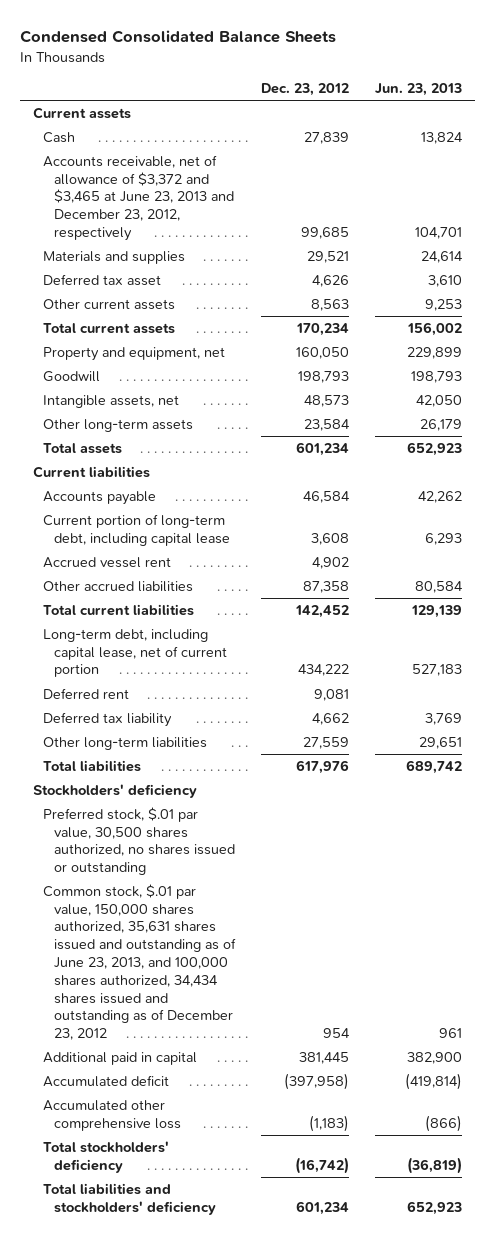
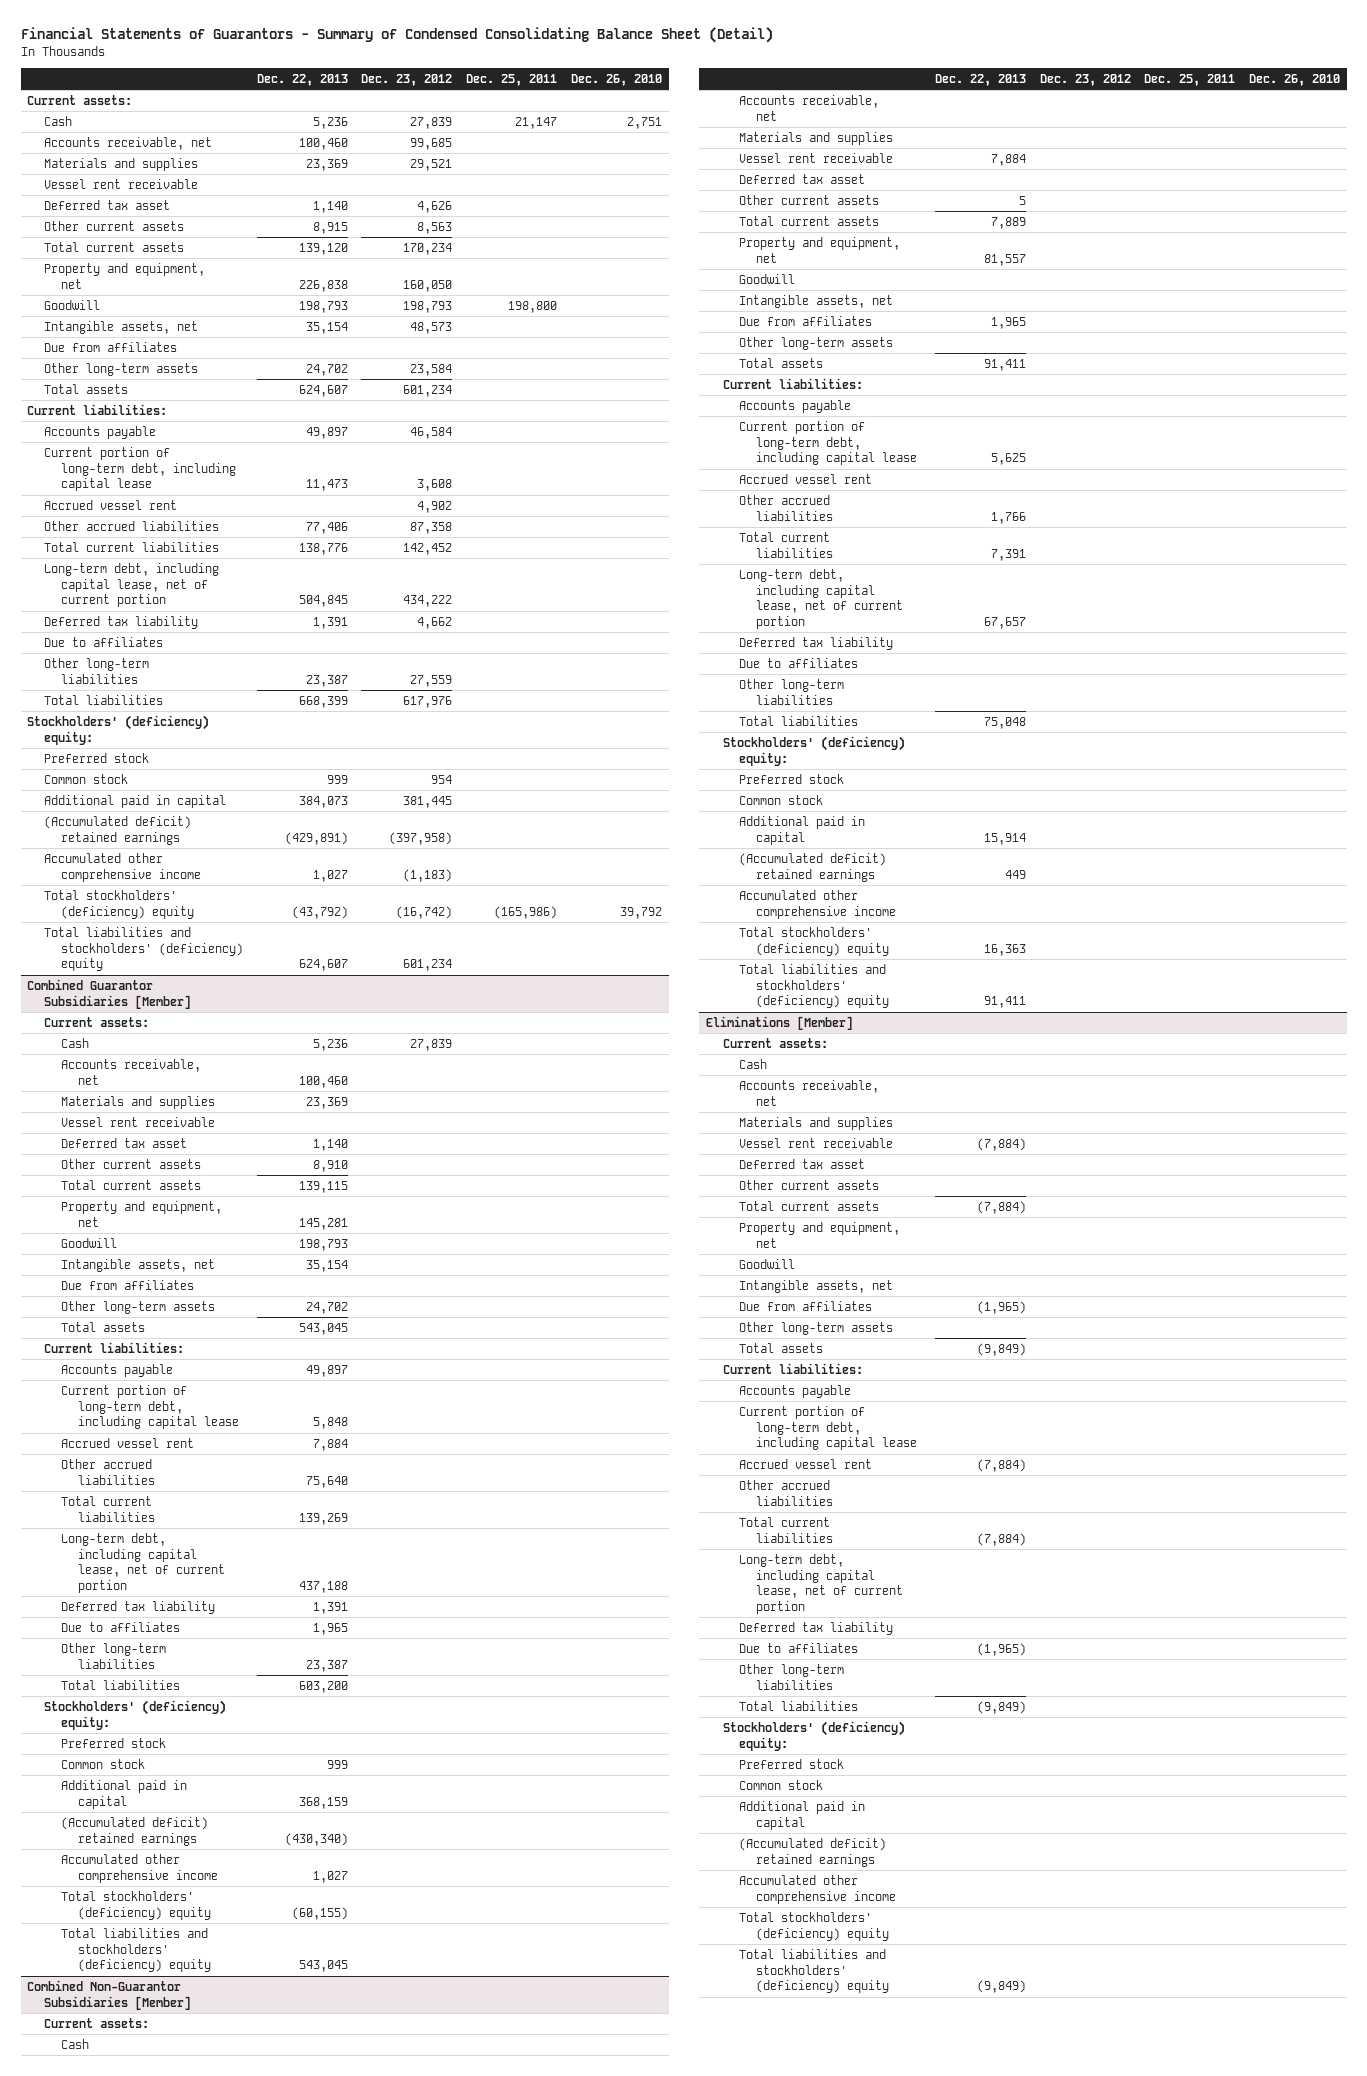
[19,30,336,44] Condensed Consolidated Balance Sheets -> [20,27,773,44] Financial Statements of Guarantors - Summary of Condensed Consolidating Balance Sheet (Detail)
[375,83,463,97] Jun. 23, 2013 -> none
none -> [256,73,348,86] Dec. 22, 2013
none -> [466,73,558,86] Dec. 25, 2011
none -> [570,73,662,86] Dec. 26, 2010
[33,106,132,119] Current assets -> [27,94,133,105] Current assets:
[43,154,234,242] Accounts receivable, net of allowance of $3,372 and $3,465 at June 23, 2013 and December 23, 2012, respectively -> [44,136,213,150] Accounts receivable, net
none -> [44,178,199,189] Vessel rent receivable
none -> [44,341,178,352] Due from affiliates
[33,465,151,478] Current liabilities -> [27,403,168,415] Current liabilities:
[43,687,130,699] Deferred rent -> none
none -> [44,636,164,647] Due to affiliates
[33,783,198,798] Stockholders' deficiency -> [27,714,210,745] Stockholders' (deficiency) equity:
[43,806,235,876] Preferred stock, $.01 par value, 30,500 shares authorized, no shares issued or outstanding -> [44,752,150,763] Preferred stock
[43,883,236,1041] Common stock, $.01 par value, 150,000 shares authorized, 35,631 shares issued and outstanding as of June 23, 2013, and 100,000 shares authorized, 34,434 shares issued and outstanding as of December 23, 2012 -> [44,773,129,784] Common stock
[43,1074,170,1087] Accumulated deficit -> [44,815,192,845] (Accumulated deficit) retained earnings
[43,1099,181,1131] Accumulated other comprehensive loss -> [44,852,202,882] Accumulated other comprehensive income
[43,1140,170,1173] Total stockholders' deficiency -> [44,889,195,919] Total stockholders' (deficiency) equity
[43,1182,216,1215] Total liabilities and stockholders' deficiency -> [44,926,244,972] Total liabilities and stockholders' (deficiency) equity
none -> [27,978,192,1009] Combined Guarantor Subsidiaries [Member]
none -> [44,1016,150,1027] Current assets:
none -> [61,1037,90,1048] Cash
none -> [61,1058,202,1085] Accounts receivable, net
none -> [61,1095,216,1109] Materials and supplies
none -> [61,1116,216,1127] Vessel rent receivable
none -> [61,1137,188,1148] Deferred tax asset
none -> [61,1158,202,1169] Other current assets
none -> [61,1179,202,1190] Total current assets
none -> [61,1200,223,1227] Property and equipment, net
none -> [61,1237,118,1248] Goodwill
none -> [61,1258,216,1272] Intangible assets, net
none -> [61,1279,195,1290] Due from affiliates
none -> [61,1300,216,1314] Other long-term assets
none -> [61,1321,146,1332] Total assets
none -> [44,1341,185,1353] Current liabilities:
none -> [61,1363,174,1377] Accounts payable
none -> [61,1384,239,1430] Current portion of long-term debt, including capital lease
none -> [61,1437,195,1448] Accrued vessel rent
none -> [61,1458,155,1485] Other accrued liabilities
none -> [61,1495,155,1522] Total current liabilities
none -> [61,1532,225,1593] Long-term debt, including capital lease, net of current portion
none -> [61,1600,216,1614] Deferred tax liability
none -> [61,1621,181,1632] Due to affiliates
none -> [61,1642,167,1669] Other long-term liabilities
none -> [61,1679,181,1690] Total liabilities
none -> [44,1699,227,1730] Stockholders' (deficiency) equity:
none -> [61,1737,167,1748] Preferred stock
none -> [61,1758,146,1769] Common stock
none -> [61,1779,188,1809] Additional paid in capital
none -> [61,1816,209,1846] (Accumulated deficit) retained earnings
none -> [61,1853,218,1883] Accumulated other comprehensive income
none -> [61,1890,211,1920] Total stockholders' (deficiency) equity
none -> [61,1927,211,1973] Total liabilities and stockholders' (deficiency) equity
none -> [27,1979,192,2010] Combined Non-Guarantor Subsidiaries [Member]
none -> [44,2017,150,2028] Current assets:
none -> [61,2038,90,2049] Cash
none -> [739,94,880,121] Accounts receivable, net
none -> [739,131,894,145] Materials and supplies
none -> [739,152,894,163] Vessel rent receivable
none -> [739,173,866,184] Deferred tax asset
none -> [739,194,880,205] Other current assets
none -> [739,215,880,226] Total current assets
none -> [739,236,901,263] Property and equipment, net
none -> [739,273,796,284] Goodwill
none -> [739,294,894,308] Intangible assets, net
none -> [739,315,873,326] Due from affiliates
none -> [739,336,894,350] Other long-term assets
none -> [739,357,824,368] Total assets
none -> [722,377,863,389] Current liabilities:
none -> [739,399,852,413] Accounts payable
none -> [739,420,918,466] Current portion of long-term debt, including capital lease
none -> [739,473,873,484] Accrued vessel rent
none -> [739,494,834,521] Other accrued liabilities
none -> [739,531,834,558] Total current liabilities
none -> [739,568,904,629] Long-term debt, including capital lease, net of current portion
none -> [739,636,894,650] Deferred tax liability
none -> [739,657,859,668] Due to affiliates
none -> [739,678,845,705] Other long-term liabilities
none -> [739,715,859,726] Total liabilities
none -> [722,735,905,766] Stockholders' (deficiency) equity:
none -> [739,773,845,784] Preferred stock
none -> [739,794,824,805] Common stock
none -> [739,815,866,845] Additional paid in capital
none -> [739,852,887,882] (Accumulated deficit) retained earnings
none -> [739,889,897,919] Accumulated other comprehensive income
none -> [739,926,890,956] Total stockholders' (deficiency) equity
none -> [739,963,890,1009] Total liabilities and stockholders' (deficiency) equity
none -> [705,1015,853,1030] Eliminations [Member]
none -> [722,1037,828,1048] Current assets:
none -> [739,1058,768,1069] Cash
none -> [739,1079,880,1106] Accounts receivable, net
none -> [739,1116,894,1130] Materials and supplies
none -> [739,1137,894,1148] Vessel rent receivable
none -> [739,1158,866,1169] Deferred tax asset
none -> [739,1179,880,1190] Other current assets
none -> [739,1200,880,1211] Total current assets
none -> [739,1221,901,1248] Property and equipment, net
none -> [739,1258,796,1269] Goodwill
none -> [739,1279,894,1293] Intangible assets, net
none -> [739,1300,873,1311] Due from affiliates
none -> [739,1321,894,1335] Other long-term assets
none -> [739,1342,824,1353] Total assets
none -> [722,1362,863,1374] Current liabilities:
none -> [739,1384,852,1398] Accounts payable
none -> [739,1405,918,1451] Current portion of long-term debt, including capital lease
none -> [739,1458,873,1469] Accrued vessel rent
none -> [739,1479,834,1506] Other accrued liabilities
none -> [739,1516,834,1543] Total current liabilities
none -> [739,1553,904,1614] Long-term debt, including capital lease, net of current portion
none -> [739,1621,894,1635] Deferred tax liability
none -> [739,1642,859,1653] Due to affiliates
none -> [739,1663,845,1690] Other long-term liabilities
none -> [739,1700,859,1711] Total liabilities
none -> [722,1720,905,1751] Stockholders' (deficiency) equity:
none -> [739,1758,845,1769] Preferred stock
none -> [739,1779,824,1790] Common stock
none -> [739,1800,866,1830] Additional paid in capital
none -> [739,1837,887,1867] (Accumulated deficit) retained earnings
none -> [739,1874,897,1904] Accumulated other comprehensive income
none -> [739,1911,890,1941] Total stockholders' (deficiency) equity
none -> [739,1948,890,1994] Total liabilities and stockholders' (deficiency) equity

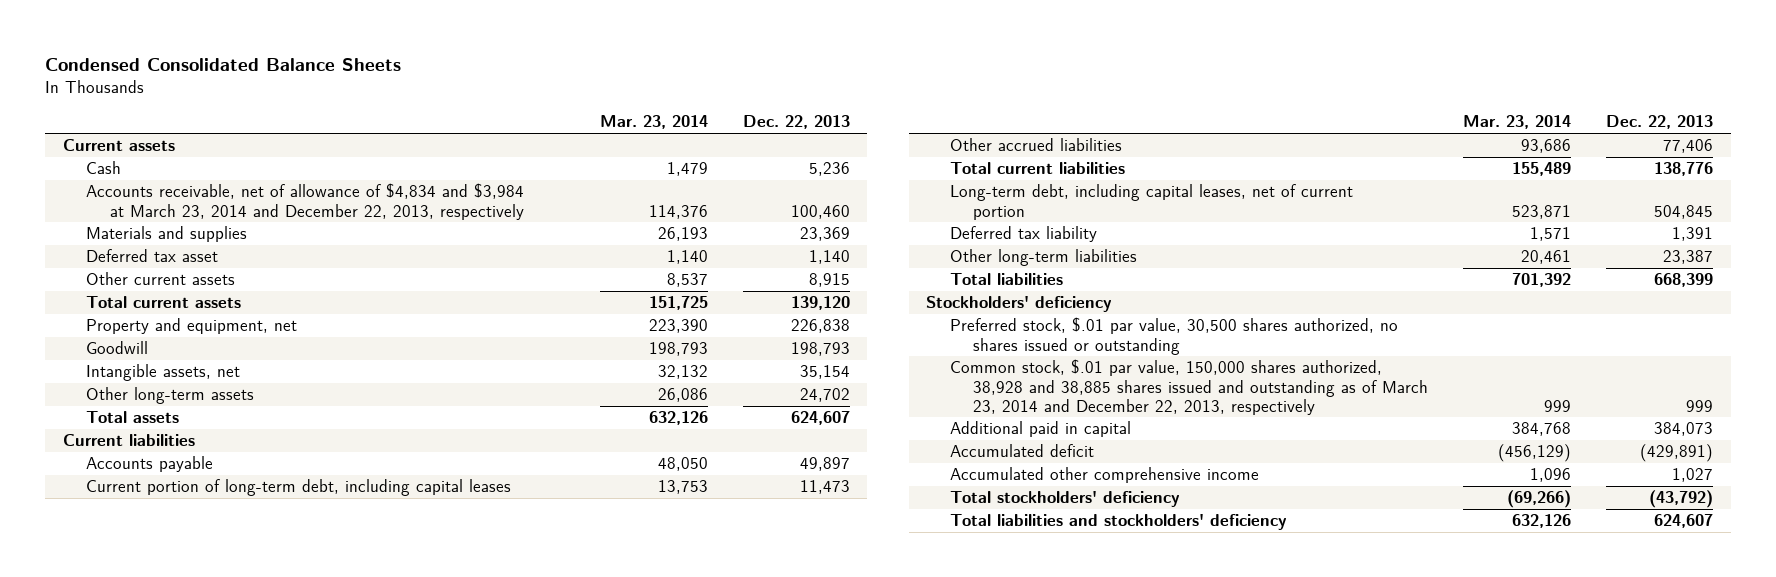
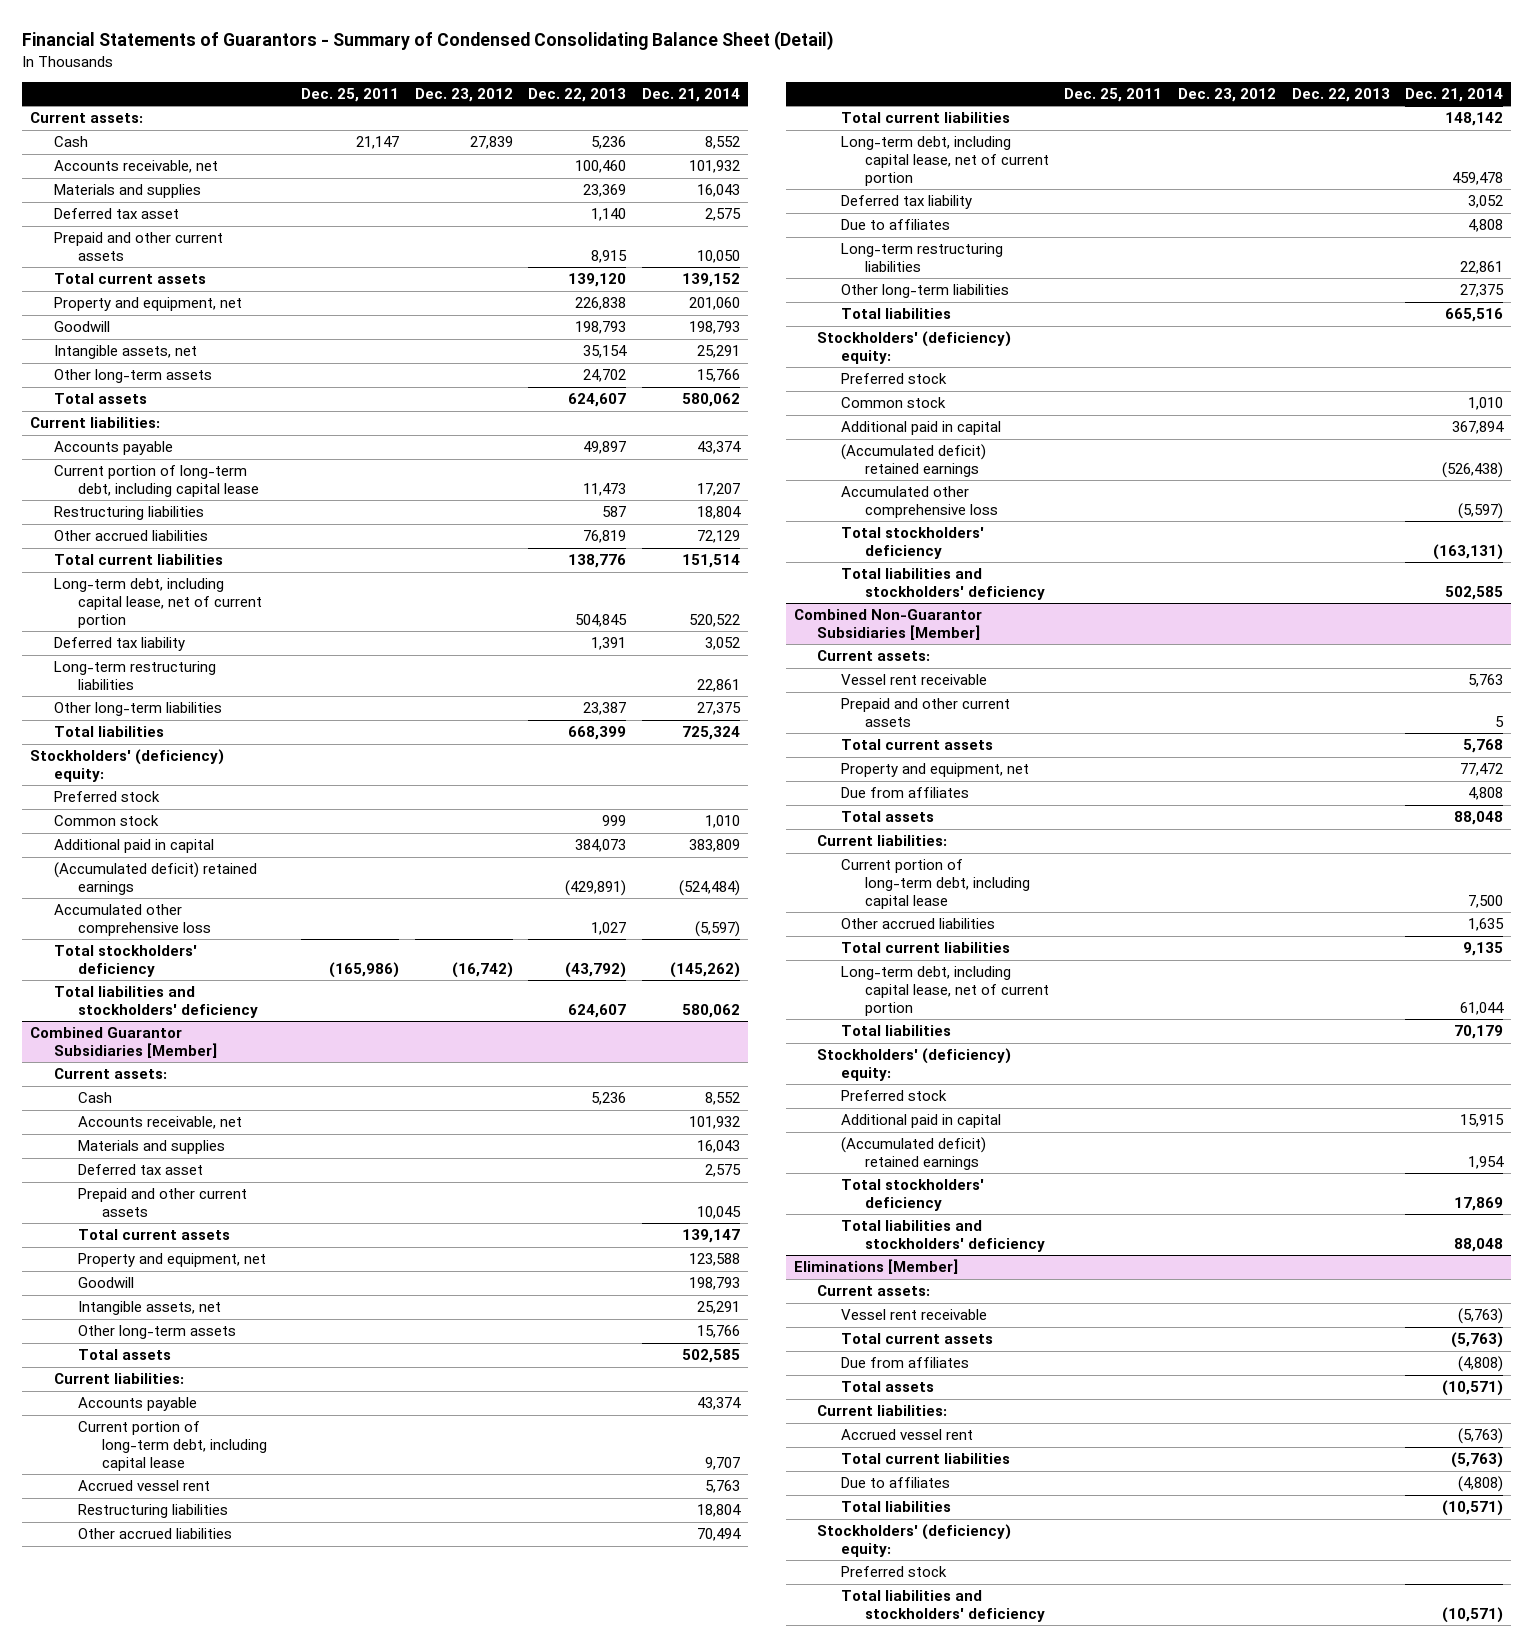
[45,58,402,72] Condensed Consolidated Balance Sheets -> [22,31,835,51] Financial Statements of Guarantors - Summary of Condensed Consolidating Balance Sheet (Detail)
[599,115,708,130] Mar. 23, 2014 -> none
none -> [301,87,400,102] Dec. 25, 2011
none -> [414,87,513,102] Dec. 23, 2012
none -> [641,87,740,102] Dec. 21, 2014
[62,139,175,152] Current assets -> [30,112,144,124] Current assets:
[86,183,525,220] Accounts receivable, net of allowance of $4,834 and $3,984 at March 23, 2014 and December 22, 2013, respectively -> [54,160,219,174] Accounts receivable, net
[86,272,236,286] Other current assets -> [54,232,224,261] Prepaid and other current assets
[62,434,195,447] Current liabilities -> [30,417,161,429] Current liabilities:
[86,479,512,497] Current portion of long-term debt, including capital leases -> [54,465,259,497] Current portion of long-term debt, including capital lease
none -> [54,506,205,521] Restructuring liabilities
[1663,139,1714,154] 77,406 -> [583,530,627,544] 76,819
[949,184,1353,220] Long-term debt, including capital leases, net of current portion -> [54,578,262,628] Long-term debt, including capital lease, net of current portion
none -> [54,661,217,690] Long-term restructuring liabilities
[926,296,1113,313] Stockholders' deficiency -> [30,749,225,782] Stockholders' (deficiency) equity:
[949,317,1398,355] Preferred stock, $.01 par value, 30,500 shares authorized, no shares issued or outstanding -> [54,791,161,803] Preferred stock
[949,359,1429,415] Common stock, $.01 par value, 150,000 shares authorized, 38,928 and 38,885 shares issued and outstanding as of March 23, 2014 and December 22, 2013, respectively -> [54,815,160,827] Common stock
[949,444,1094,458] Accumulated deficit -> [54,862,258,895] (Accumulated deficit) retained earnings
[949,467,1259,484] Accumulated other comprehensive income -> [54,904,211,936] Accumulated other comprehensive loss
none -> [30,1027,218,1058] Combined Guarantor Subsidiaries [Member]
none -> [54,1068,168,1080] Current assets:
none -> [77,1092,112,1104] Cash
none -> [77,1116,242,1130] Accounts receivable, net
none -> [77,1140,225,1155] Materials and supplies
none -> [77,1164,203,1176] Deferred tax asset
none -> [77,1188,247,1217] Prepaid and other current assets
none -> [77,1229,230,1241] Total current assets
none -> [77,1253,266,1268] Property and equipment, net
none -> [77,1277,134,1289] Goodwill
none -> [77,1301,221,1316] Intangible assets, net
none -> [77,1325,236,1340] Other long-term assets
none -> [77,1349,171,1361] Total assets
none -> [54,1373,185,1385] Current liabilities:
none -> [77,1397,197,1412] Accounts payable
none -> [77,1421,267,1471] Current portion of long-term debt, including capital lease
none -> [77,1480,210,1492] Accrued vessel rent
none -> [77,1504,228,1519] Restructuring liabilities
none -> [77,1528,232,1540] Other accrued liabilities
none -> [841,112,1011,124] Total current liabilities
none -> [841,136,1049,186] Long-term debt, including capital lease, net of current portion
none -> [841,195,973,210] Deferred tax liability
none -> [841,219,951,231] Due to affiliates
none -> [841,243,1004,272] Long-term restructuring liabilities
none -> [841,284,1010,299] Other long-term liabilities
none -> [841,308,952,320] Total liabilities
none -> [817,331,1012,364] Stockholders' (deficiency) equity:
none -> [841,373,948,385] Preferred stock
none -> [841,397,947,409] Common stock
none -> [841,421,1002,436] Additional paid in capital
none -> [841,444,987,477] (Accumulated deficit) retained earnings
none -> [841,486,998,518] Accumulated other comprehensive loss
none -> [841,527,985,559] Total stockholders' deficiency
none -> [841,568,1045,600] Total liabilities and stockholders' deficiency
none -> [793,609,982,640] Combined Non-Guarantor Subsidiaries [Member]
none -> [817,650,931,662] Current assets:
none -> [841,674,988,686] Vessel rent receivable
none -> [841,698,1011,727] Prepaid and other current assets
none -> [841,739,994,751] Total current assets
none -> [841,763,1030,778] Property and equipment, net
none -> [841,787,970,799] Due from affiliates
none -> [841,811,935,823] Total assets
none -> [817,835,948,847] Current liabilities:
none -> [841,859,1030,909] Current portion of long-term debt, including capital lease
none -> [841,918,996,930] Other accrued liabilities
none -> [841,942,1011,954] Total current liabilities
none -> [841,966,1049,1016] Long-term debt, including capital lease, net of current portion
none -> [841,1025,952,1037] Total liabilities
none -> [817,1048,1012,1081] Stockholders' (deficiency) equity:
none -> [841,1090,948,1102] Preferred stock
none -> [841,1114,1002,1129] Additional paid in capital
none -> [841,1137,987,1170] (Accumulated deficit) retained earnings
none -> [841,1179,985,1211] Total stockholders' deficiency
none -> [841,1220,1045,1252] Total liabilities and stockholders' deficiency
none -> [793,1259,958,1275] Eliminations [Member]
none -> [817,1285,931,1297] Current assets:
none -> [841,1309,988,1321] Vessel rent receivable
none -> [841,1333,994,1345] Total current assets
none -> [841,1357,970,1369] Due from affiliates
none -> [841,1381,935,1393] Total assets
none -> [817,1405,948,1417] Current liabilities:
none -> [841,1429,974,1441] Accrued vessel rent
none -> [841,1453,1011,1465] Total current liabilities
none -> [841,1477,951,1489] Due to affiliates
none -> [841,1501,952,1513] Total liabilities
none -> [817,1524,1012,1557] Stockholders' (deficiency) equity:
none -> [841,1566,948,1578] Preferred stock
none -> [841,1590,1045,1622] Total liabilities and stockholders' deficiency

